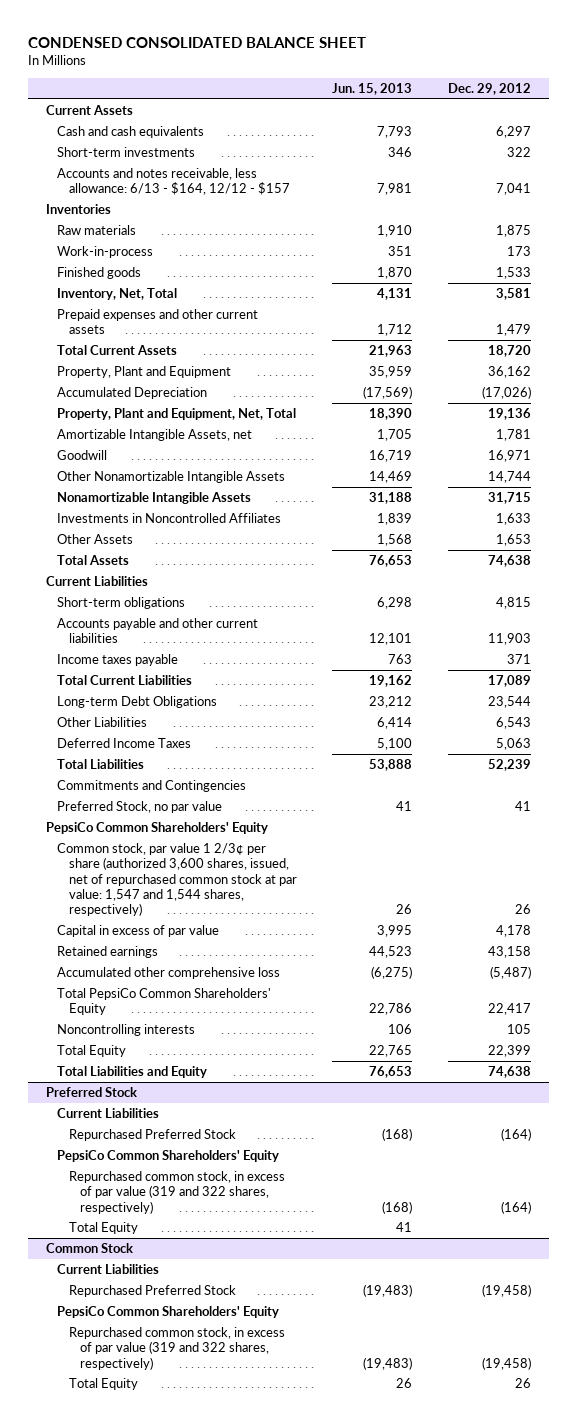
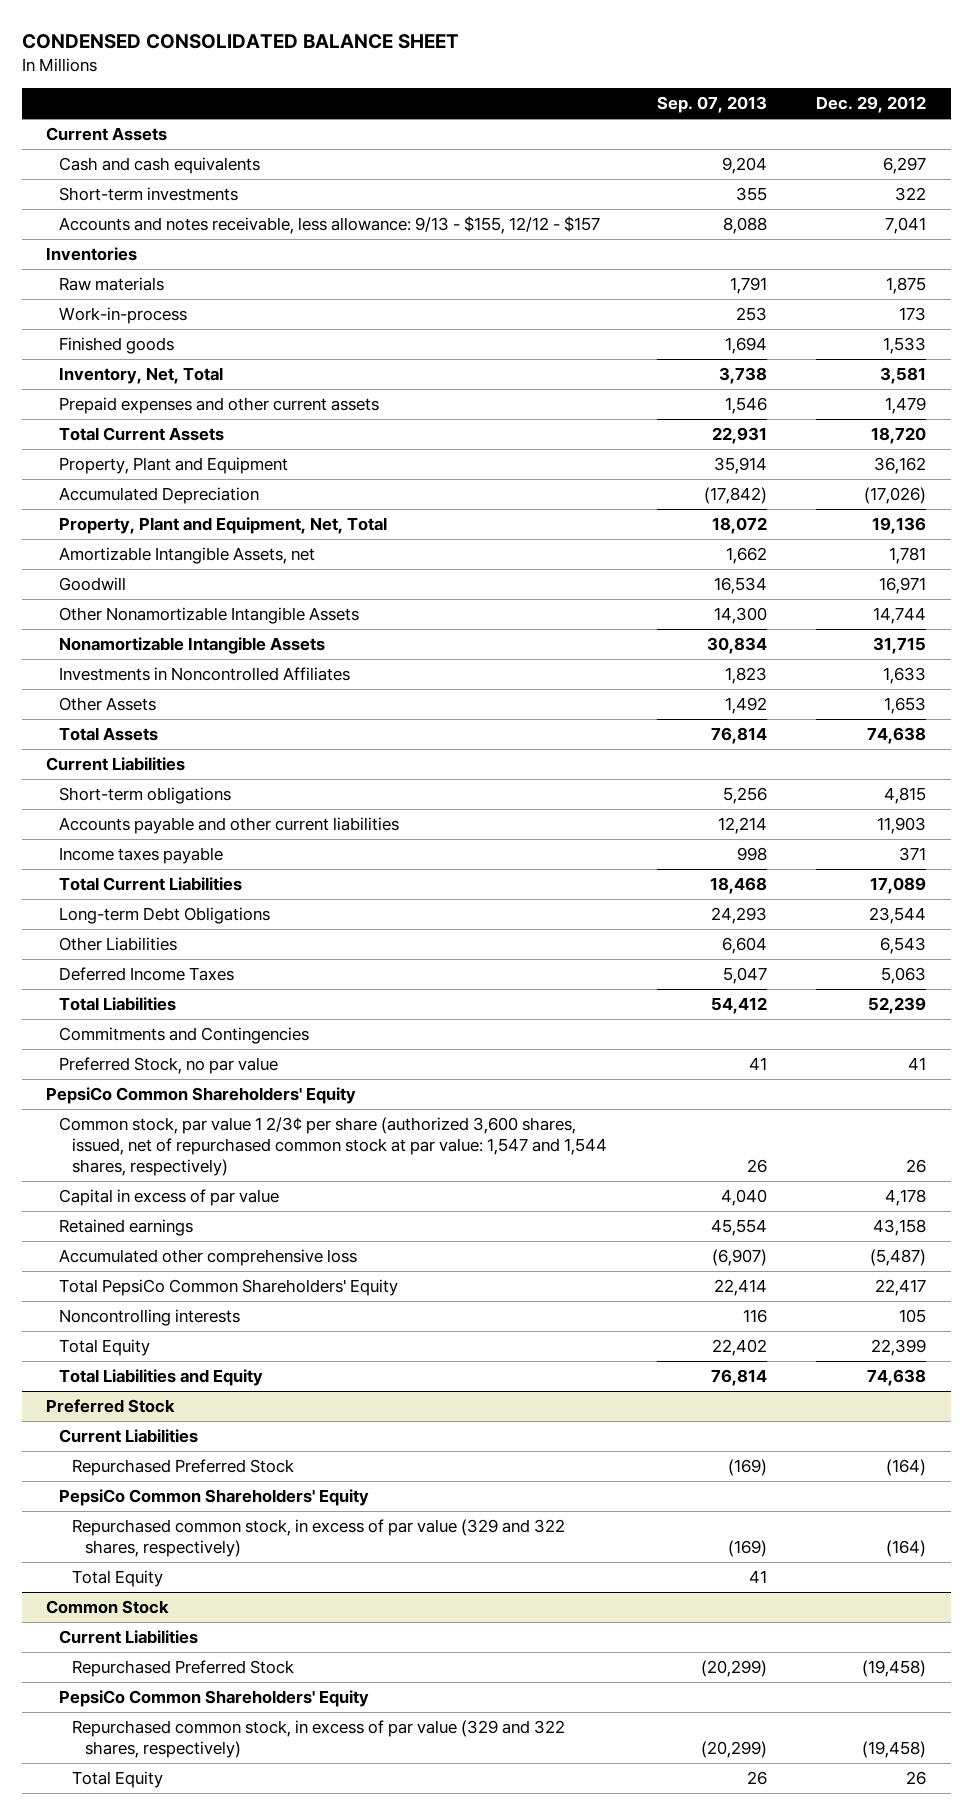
[332,83,413,96] Jun. 15, 2013 -> none
none -> [656,96,767,114] Sep. 07, 2013
[57,167,290,196] Accounts and notes receivable, less allowance: 6/13 - $164, 12/12 - $157 -> [59,216,601,235] Accounts and notes receivable, less allowance: 9/13 - $155, 12/12 - $157
[68,1170,285,1214] Repurchased common stock, in excess of par value (319 and 322 shares, respectively) -> [72,1519,566,1557] Repurchased common stock, in excess of par value (329 and 322 shares, respectively)
[68,1326,285,1370] Repurchased common stock, in excess of par value (319 and 322 shares, respectively) -> [72,1720,566,1758] Repurchased common stock, in excess of par value (329 and 322 shares, respectively)

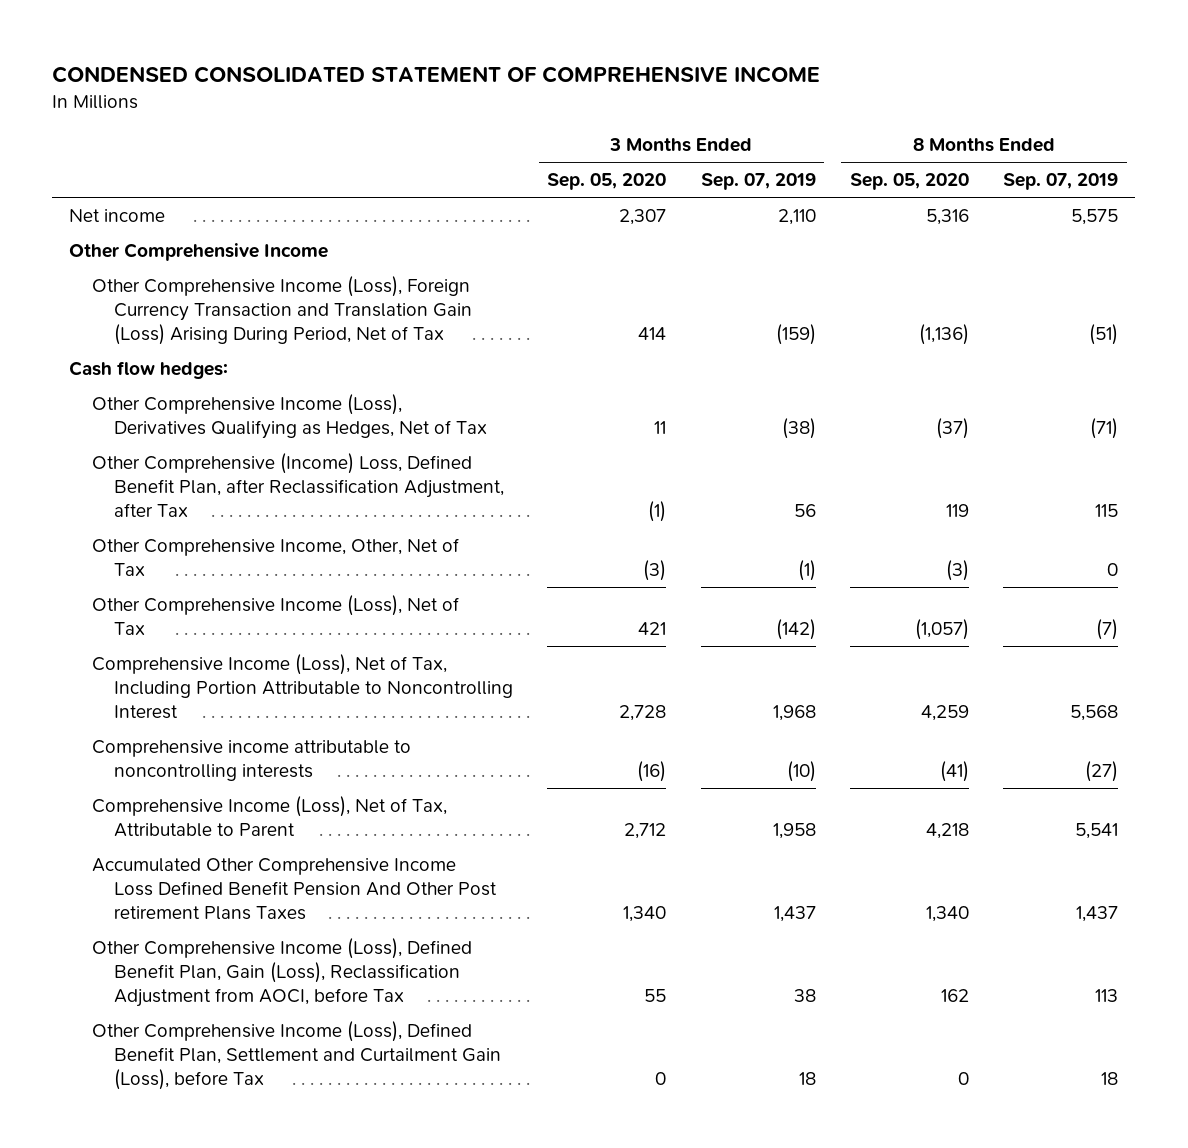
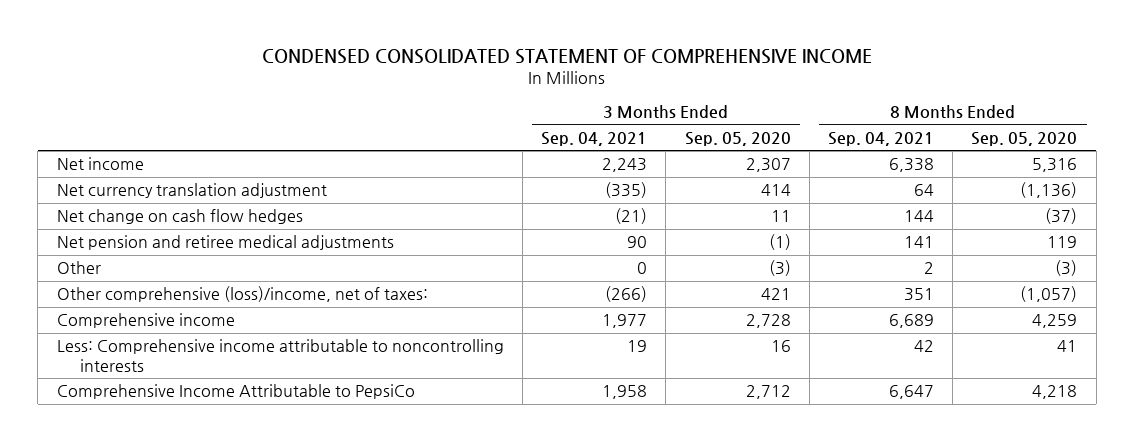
[700,173,816,191] Sep. 07, 2019 -> none
[1003,173,1119,191] Sep. 07, 2019 -> none
none -> [541,131,648,146] Sep. 04, 2021
none -> [827,131,934,146] Sep. 04, 2021
[69,242,329,261] Other Comprehensive Income -> none
[69,360,229,379] Cash flow hedges: -> none
[91,857,498,921] Accumulated Other Comprehensive Income Loss Defined Benefit Pension And Other Post retirement Plans Taxes -> none
[91,937,472,1008] Other Comprehensive Income (Loss), Defined Benefit Plan, Gain (Loss), Reclassification Adjustment from AOCI, before Tax -> none
[91,1020,502,1091] Other Comprehensive Income (Loss), Defined Benefit Plan, Settlement and Curtailment Gain (Loss), before Tax -> none
[91,275,473,346] Other Comprehensive Income (Loss), Foreign Currency Transaction and Translation Gain (Loss) Arising During Period, Net of Tax -> [56,183,327,199] Net currency translation adjustment
[91,393,488,440] Other Comprehensive Income (Loss), Derivatives Qualifying as Hedges, Net of Tax -> [56,209,303,225] Net change on cash flow hedges
[91,452,505,518] Other Comprehensive (Income) Loss, Defined Benefit Plan, after Reclassification Adjustment, after Tax -> [56,235,394,251] Net pension and retiree medical adjustments
[91,537,459,577] Other Comprehensive Income, Other, Net of Tax -> [56,261,101,275] Other
[91,594,459,636] Other Comprehensive Income (Loss), Net of Tax -> [56,286,428,303] Other comprehensive (loss)/income, net of taxes:
[91,653,514,720] Comprehensive Income (Loss), Net of Tax, Including Portion Attributable to Noncontrolling Interest -> [56,313,235,329] Comprehensive income
[91,739,411,782] Comprehensive income attributable to noncontrolling interests -> [56,339,504,372] Less: Comprehensive income attributable to noncontrolling interests
[637,761,667,783] (16) -> [770,340,791,353] 16
[939,761,969,783] (41) -> [1057,340,1078,353] 41
[91,795,447,838] Comprehensive Income (Loss), Net of Tax, Attributable to Parent -> [56,384,415,400] Comprehensive Income Attributable to PepsiCo

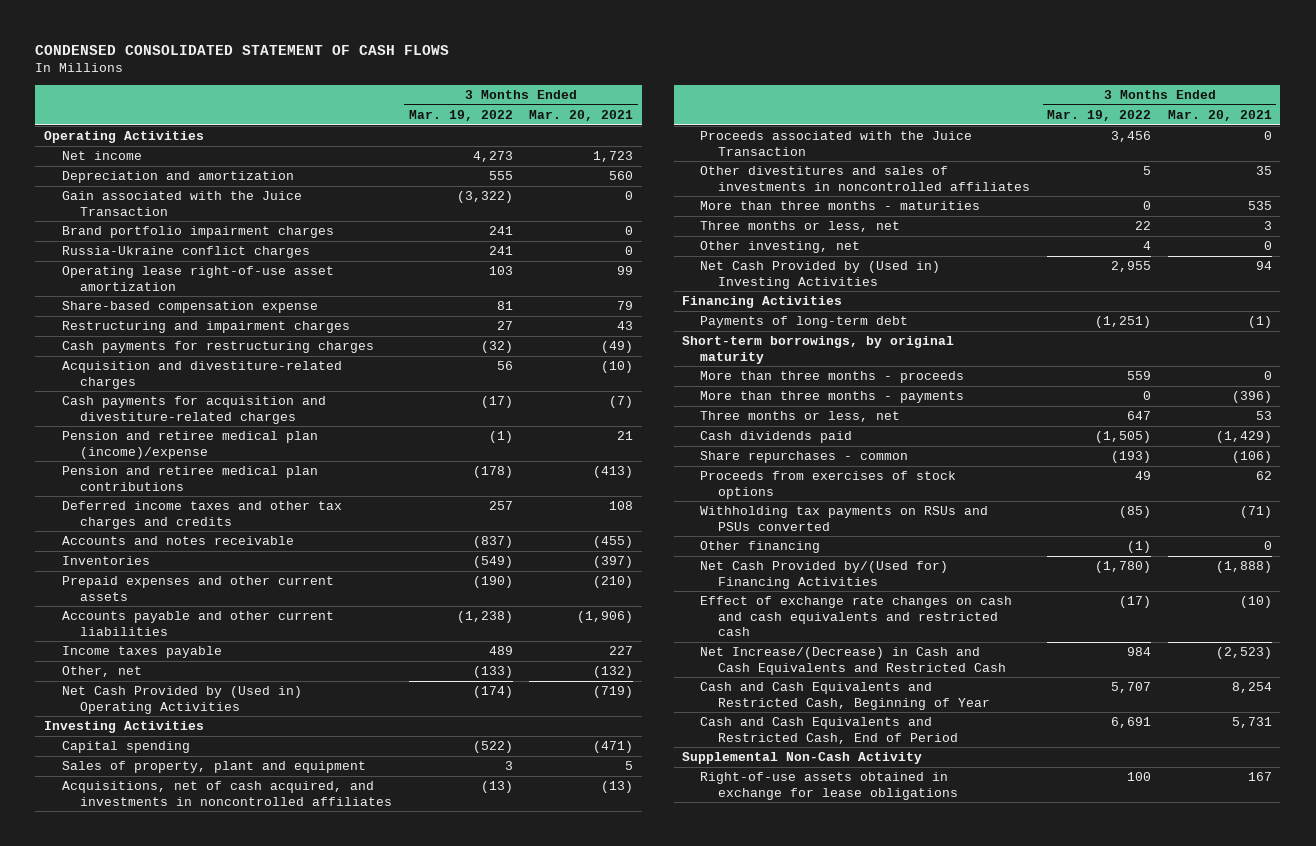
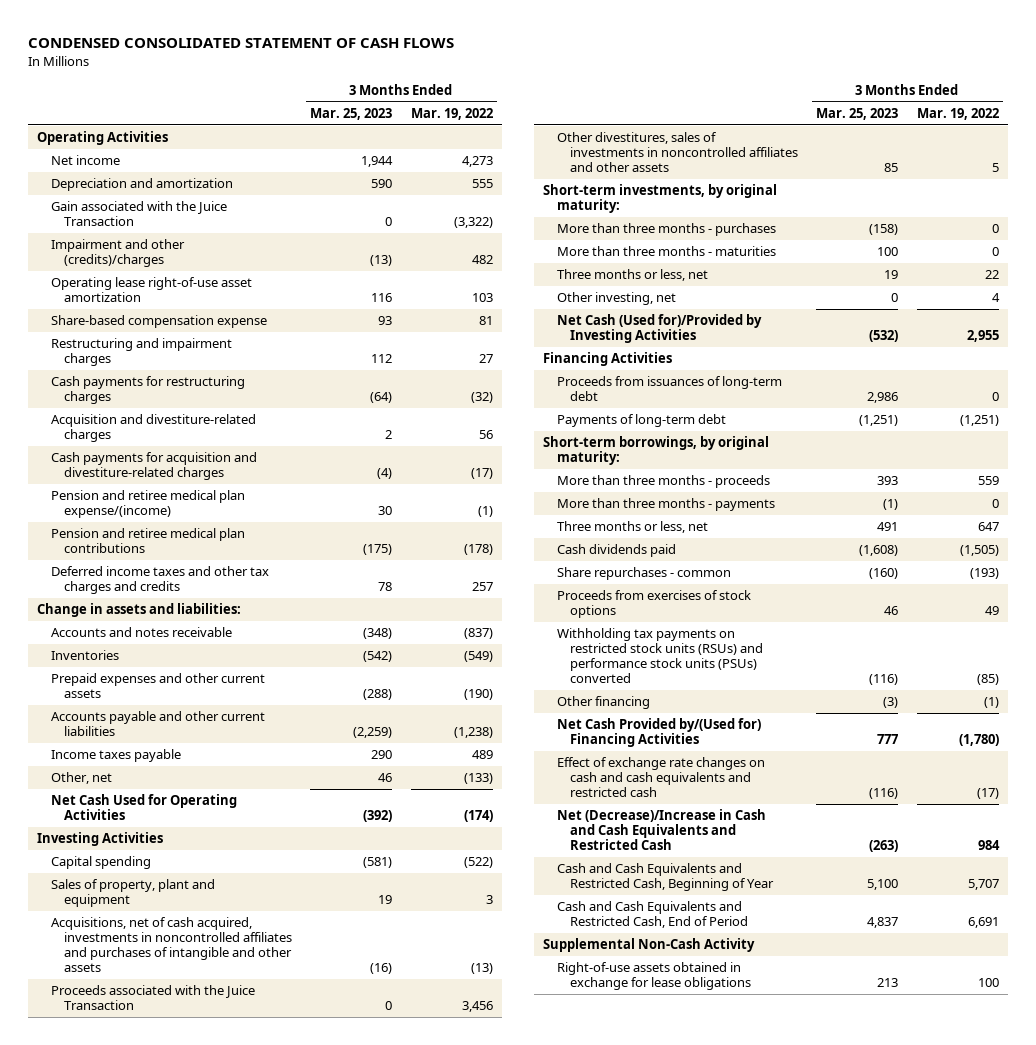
[529,110,634,122] Mar. 20, 2021 -> none
none -> [310,107,393,120] Mar. 25, 2023
[61,226,334,239] Brand portfolio impairment charges -> none
[61,246,310,259] Russia-Ukraine conflict charges -> none
none -> [50,239,185,268] Impairment and other (credits)/charges
[61,431,318,459] Pension and retiree medical plan (income)/expense -> [50,490,245,519] Pension and retiree medical plan expense/(income)
none -> [37,603,242,618] Change in assets and liabilities:
[61,686,302,714] Net Cash Provided by (Used in) Operating Activities -> [50,794,237,821] Net Cash Used for Operating Activities
[61,781,392,806] Acquisitions, net of cash acquired, and investments in noncontrolled affiliates -> [50,917,293,973] Acquisitions, net of cash acquired, investments in noncontrolled affiliates and purchases of intangible and other assets
[700,166,1031,191] Other divestitures and sales of investments in noncontrolled affiliates -> [556,132,798,173] Other divestitures, sales of investments in noncontrolled affiliates and other assets
none -> [543,184,778,214] Short-term investments, by original maturity:
none -> [556,223,776,237] More than three months - purchases
[700,261,941,289] Net Cash Provided by (Used in) Investing Activities -> [556,314,762,344] Net Cash (Used for)/Provided by Investing Activities
none -> [556,376,782,402] Proceeds from issuances of long-term debt
[682,336,955,364] Short-term borrowings, by original maturity -> [543,436,770,466] Short-term borrowings, by original maturity:
[700,506,989,531] Withholding tax payments on RSUs and PSUs converted -> [556,628,763,684] Withholding tax payments on restricted stock units (RSUs) and performance stock units (PSUs) converted
[700,647,1007,675] Net Increase/(Decrease) in Cash and Cash Equivalents and Restricted Cash -> [556,809,766,851] Net (Decrease)/Increase in Cash and Cash Equivalents and Restricted Cash

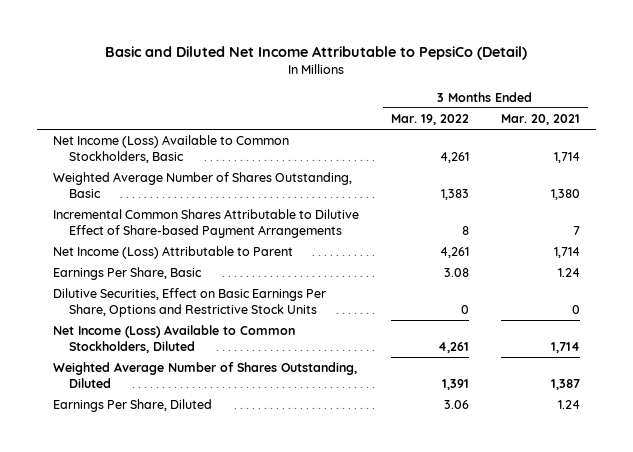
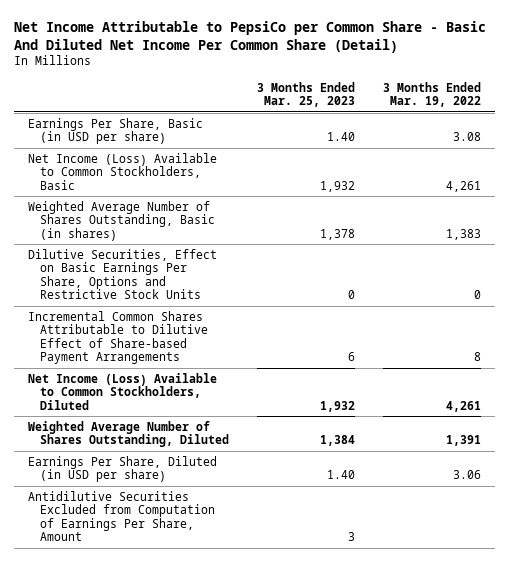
[105,45,528,60] Basic and Diluted Net Income Attributable to PepsiCo (Detail) -> [13,20,486,53] Net Income Attributable to PepsiCo per Common Share - Basic And Diluted Net Income Per Common Share (Detail)
[500,113,580,125] Mar. 20, 2021 -> none
none -> [256,81,355,108] 3 Months Ended Mar. 25, 2023
none -> [27,117,203,145] Earnings Per Share, Basic (in USD per share)
[52,246,293,260] Net Income (Loss) Attributable to Parent -> none
[52,267,202,281] Earnings Per Share, Basic -> none
[52,172,352,199] Weighted Average Number of Shares Outstanding, Basic -> [27,200,215,241] Weighted Average Number of Shares Outstanding, Basic (in shares)
[52,209,359,239] Incremental Common Shares Attributable to Dilutive Effect of Share-based Payment Arrangements -> [27,310,208,365] Incremental Common Shares Attributable to Dilutive Effect of Share-based Payment Arrangements
[52,399,212,413] Earnings Per Share, Diluted -> [27,455,217,483] Earnings Per Share, Diluted (in USD per share)
none -> [27,490,215,542] Antidilutive Securities Excluded from Computation of Earnings Per Share, Amount

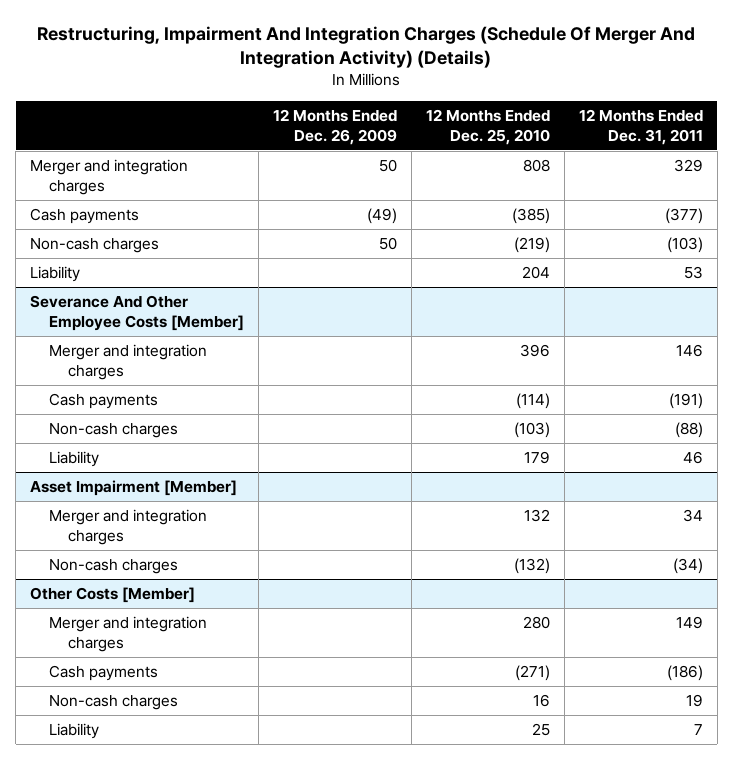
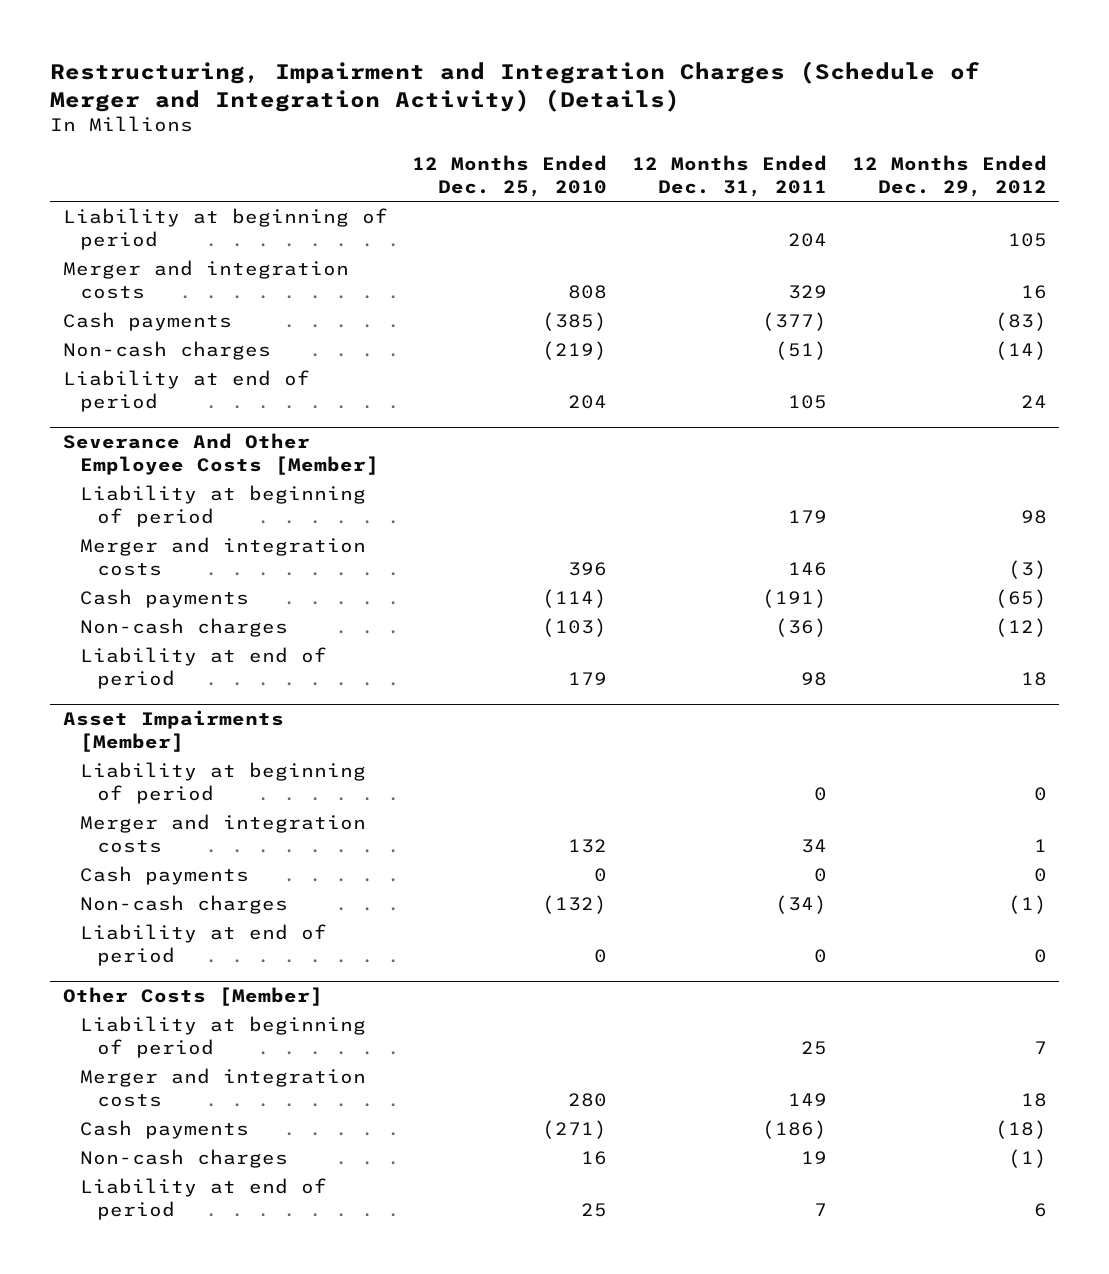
[37,25,696,68] Restructuring, Impairment And Integration Charges (Schedule Of Merger And Integration Activity) (Details) -> [50,60,981,112] Restructuring, Impairment and Integration Charges (Schedule of Merger and Integration Activity) (Details)
[272,108,397,145] 12 Months Ended Dec. 26, 2009 -> none
none -> [851,155,1047,198] 12 Months Ended Dec. 29, 2012
none -> [62,207,388,250] Liability at beginning of period
[30,159,189,196] Merger and integration charges -> [62,259,349,299] Merger and integration costs
[666,237,703,254] (103) -> [774,340,827,360] (51)
[30,266,81,283] Liability -> [62,369,310,412] Liability at end of period
[683,266,703,280] 53 -> [787,394,827,409] 105
none -> [79,484,366,527] Liability at beginning of period
[49,344,208,381] Merger and integration charges -> [79,536,366,576] Merger and integration costs
[674,422,703,439] (88) -> [774,617,827,637] (36)
[49,451,100,468] Liability -> [79,646,327,689] Liability at end of period
[682,451,703,465] 46 -> [800,671,827,686] 98
[30,480,238,497] Asset Impairment [Member] -> [62,710,284,753] Asset Impairments [Member]
none -> [79,761,366,804] Liability at beginning of period
[49,509,208,546] Merger and integration charges -> [79,813,366,853] Merger and integration costs
none -> [79,865,249,885] Cash payments
none -> [79,923,327,966] Liability at end of period
none -> [79,1015,366,1058] Liability at beginning of period
[49,616,208,653] Merger and integration charges -> [79,1067,366,1107] Merger and integration costs
[49,723,100,740] Liability -> [79,1177,327,1220] Liability at end of period

